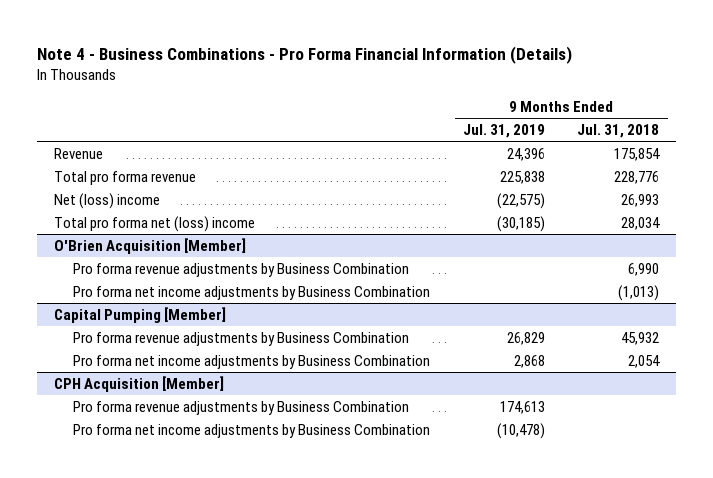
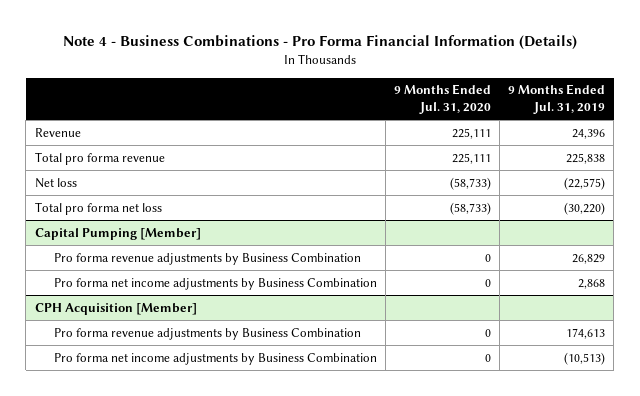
[577,123,660,138] Jul. 31, 2018 -> none
none -> [394,84,492,114] 9 Months Ended Jul. 31, 2020
[53,237,246,254] O'Brien Acquisition [Member] -> none
[73,262,410,277] Pro forma revenue adjustments by Business Combination -> none
[73,285,431,300] Pro forma net income adjustments by Business Combination -> none
[53,192,160,209] Net (loss) income -> [34,177,77,188] Net loss
[53,215,255,232] Total pro forma net (loss) income -> [34,201,162,215] Total pro forma net loss
[496,215,545,232] (30,185) -> [564,201,606,215] (30,220)
[496,422,545,439] (10,478) -> [564,351,606,365] (10,513)

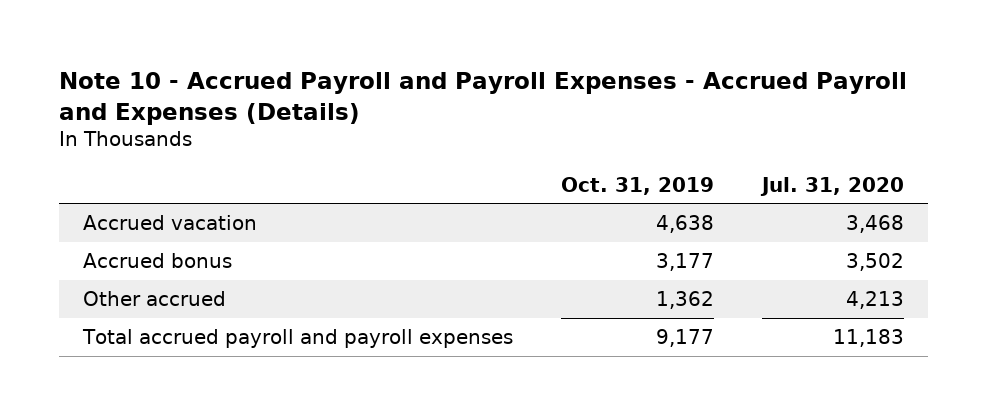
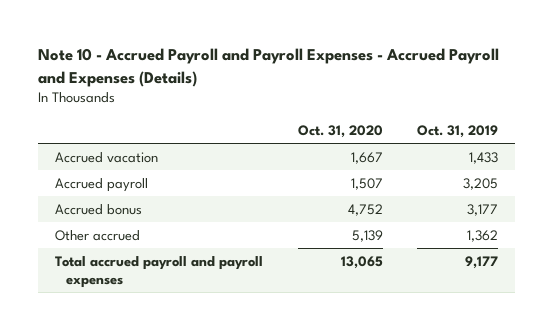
[759,176,904,196] Jul. 31, 2020 -> none
none -> [297,124,383,138] Oct. 31, 2020
[656,215,715,234] 4,638 -> [468,151,498,164] 1,433
none -> [55,177,149,192] Accrued payroll

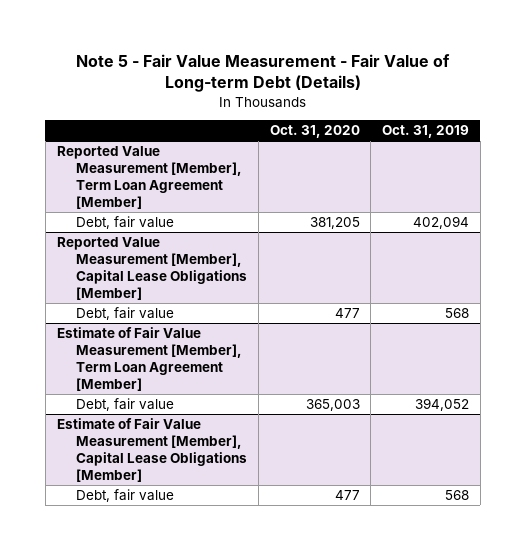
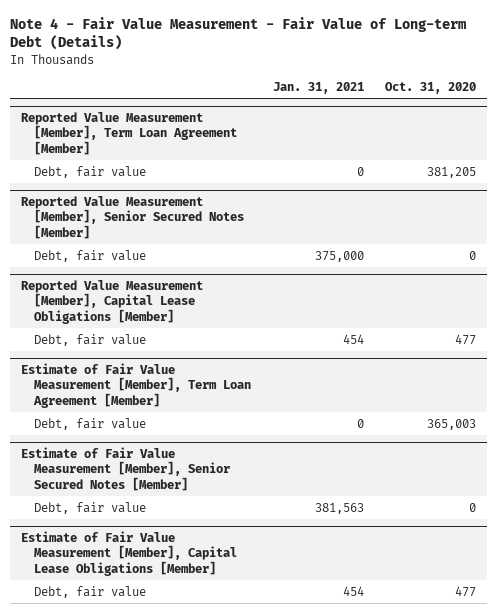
[75,53,450,93] Note 5 - Fair Value Measurement - Fair Value of Long-term Debt (Details) -> [10,16,467,51] Note 4 - Fair Value Measurement - Fair Value of Long-term Debt (Details)
[382,125,470,139] Oct. 31, 2019 -> none
none -> [272,82,364,95] Jan. 31, 2021
none -> [21,196,245,239] Reported Value Measurement [Member], Senior Secured Notes [Member]
none -> [34,249,147,262] Debt, fair value
none -> [21,447,231,491] Estimate of Fair Value Measurement [Member], Senior Secured Notes [Member]
none -> [34,501,147,514] Debt, fair value

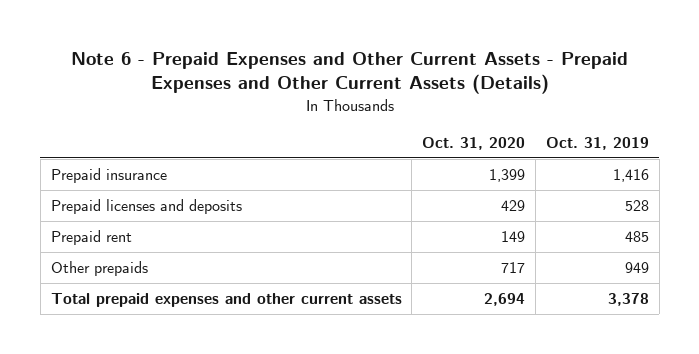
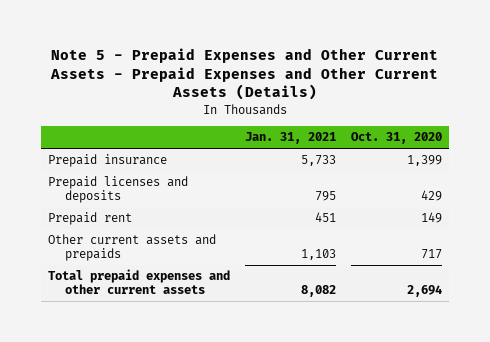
[70,51,628,95] Note 6 - Prepaid Expenses and Other Current Assets - Prepaid Expenses and Other Current Assets (Details) -> [49,47,438,101] Note 5 - Prepaid Expenses and Other Current Assets - Prepaid Expenses and Other Current Assets (Details)
[545,136,649,150] Oct. 31, 2019 -> none
none -> [244,132,336,145] Jan. 31, 2021
[50,261,148,277] Other prepaids -> [48,234,217,262] Other current assets and prepaids

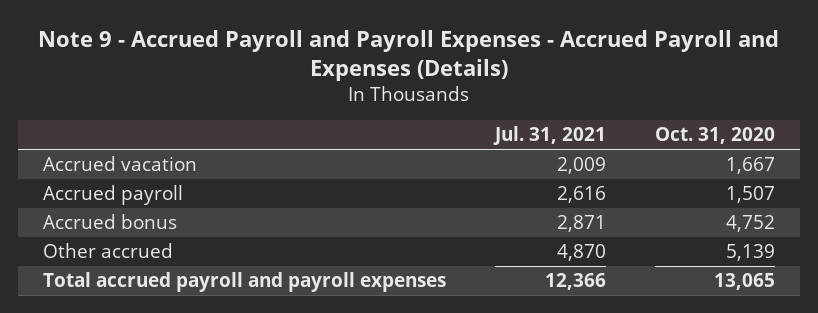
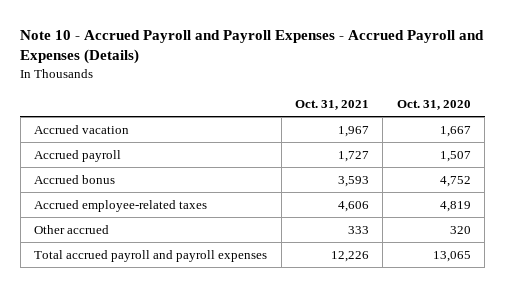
[37,29,779,81] Note 9 - Accrued Payroll and Payroll Expenses - Accrued Payroll and Expenses (Details) -> [20,30,485,65] Note 10 - Accrued Payroll and Payroll Expenses - Accrued Payroll and Expenses (Details)
[492,126,606,146] Jul. 31, 2021 -> none
none -> [294,99,369,110] Oct. 31, 2021
none -> [34,199,208,212] Accrued employee-related taxes
[726,244,776,262] 5,139 -> [449,225,471,234] 320

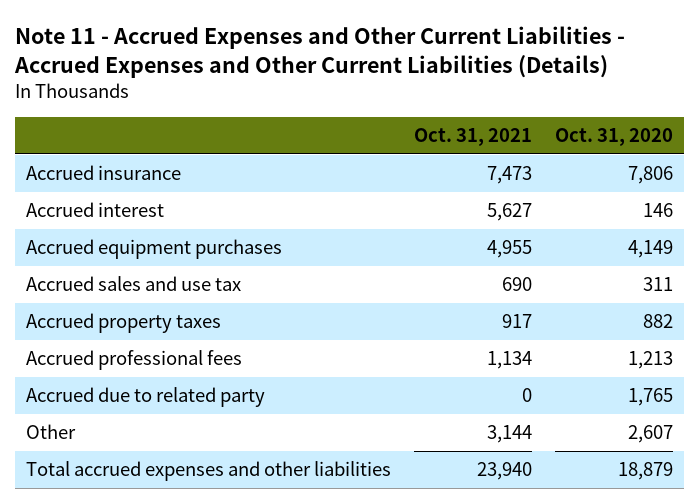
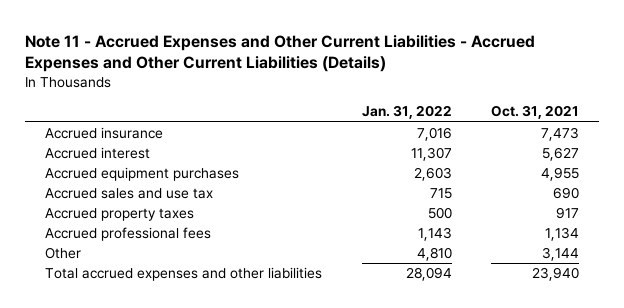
[554,128,673,147] Oct. 31, 2020 -> none
none -> [361,105,452,120] Jan. 31, 2022
[26,387,266,408] Accrued due to related party -> none

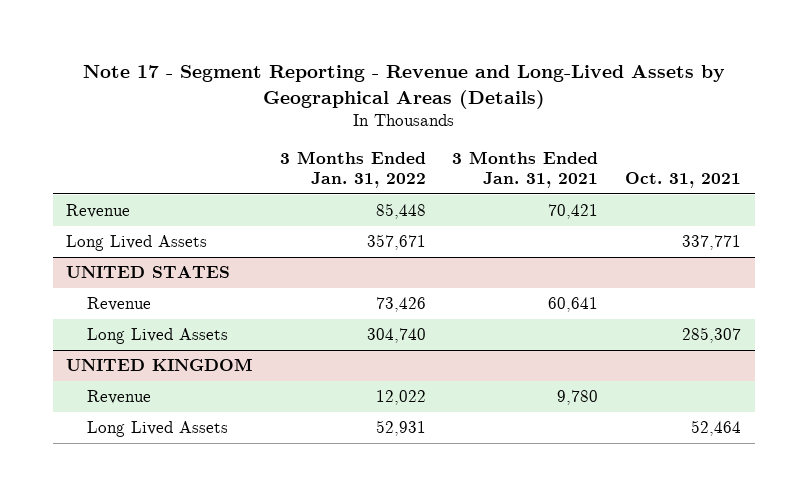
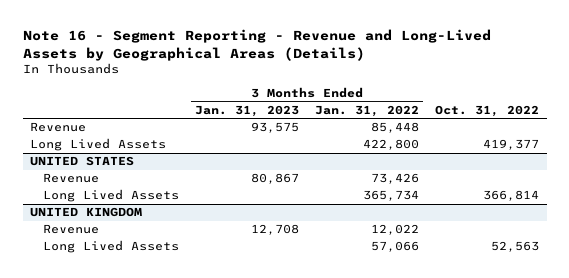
[82,65,725,109] Note 17 - Segment Reporting - Revenue and Long-Lived Assets by Geographical Areas (Details) -> [22,29,491,62] Note 16 - Segment Reporting - Revenue and Long-Lived Assets by Geographical Areas (Details)
[452,151,599,188] 3 Months Ended Jan. 31, 2021 -> none
[625,171,742,188] Oct. 31, 2021 -> none
none -> [195,104,300,117] Jan. 31, 2023
none -> [434,104,539,117] Oct. 31, 2022
[366,234,426,251] 357,671 -> [362,139,419,151] 422,800
[366,328,426,344] 304,740 -> [362,190,419,202] 365,734
[375,420,426,437] 52,931 -> [370,241,419,253] 57,066

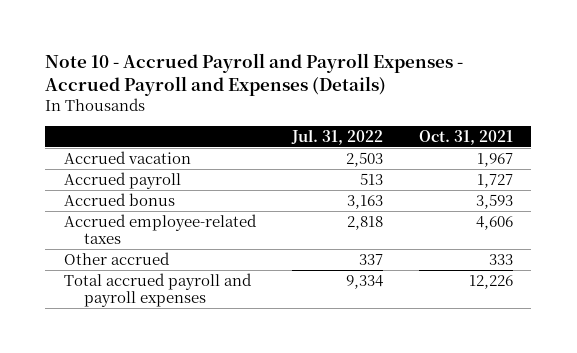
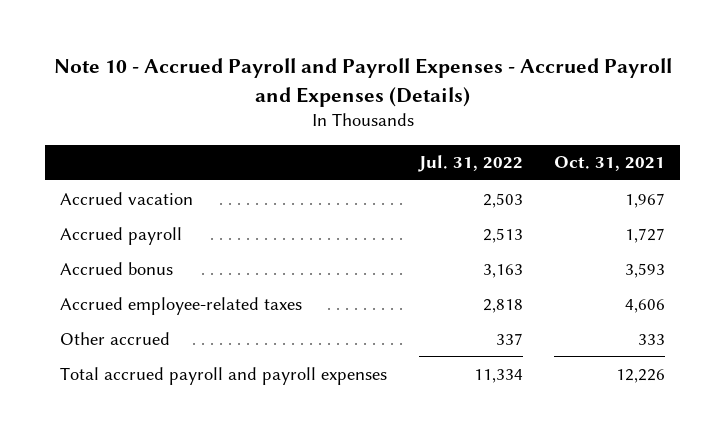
[359,172,383,185] 513 -> [482,227,523,243] 2,513
[345,274,383,289] 9,334 -> [473,368,523,383] 11,334

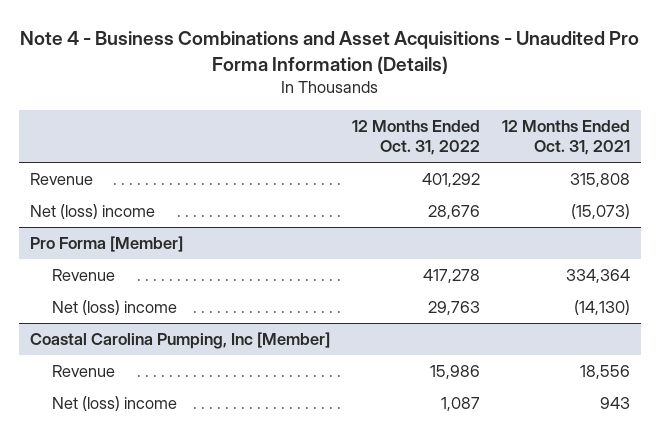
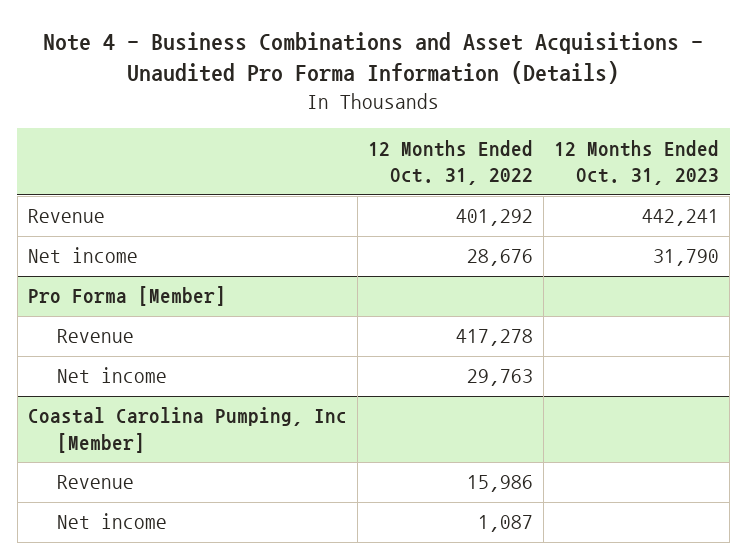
[502,119,631,156] 12 Months Ended Oct. 31, 2021 -> none
none -> [554,139,720,186] 12 Months Ended Oct. 31, 2023
[30,204,156,220] Net (loss) income -> [27,247,138,264] Net income
[52,300,178,316] Net (loss) income -> [56,367,167,384] Net income
[52,396,178,412] Net (loss) income -> [56,513,167,530] Net income

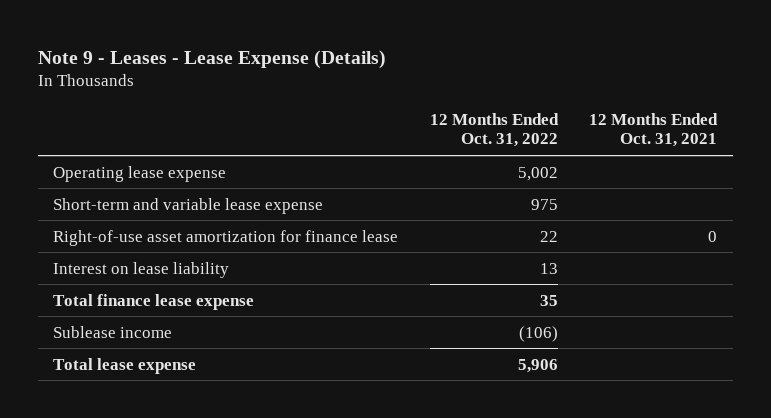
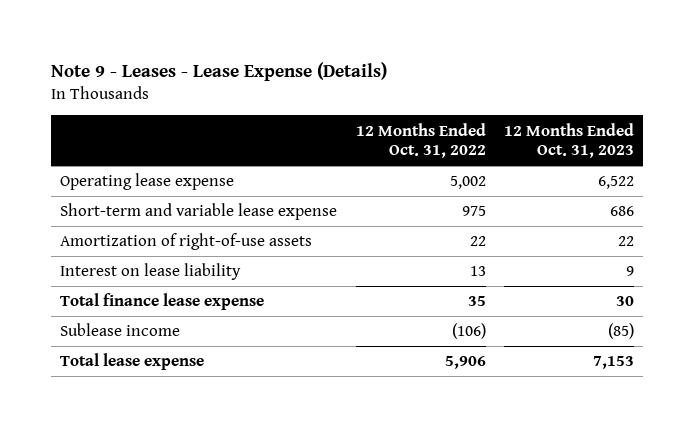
[589,112,719,148] 12 Months Ended Oct. 31, 2021 -> none
none -> [503,122,634,159] 12 Months Ended Oct. 31, 2023
[53,229,399,246] Right-of-use asset amortization for finance lease -> [60,233,313,251] Amortization of right-of-use assets

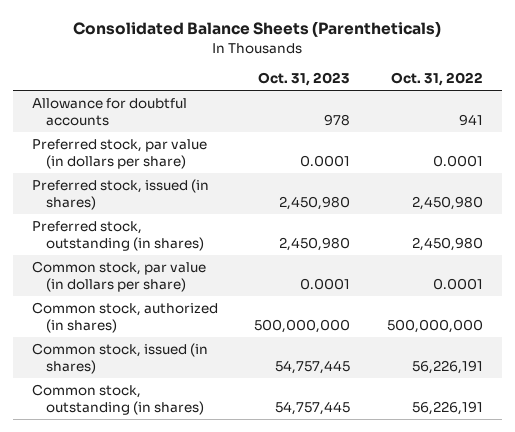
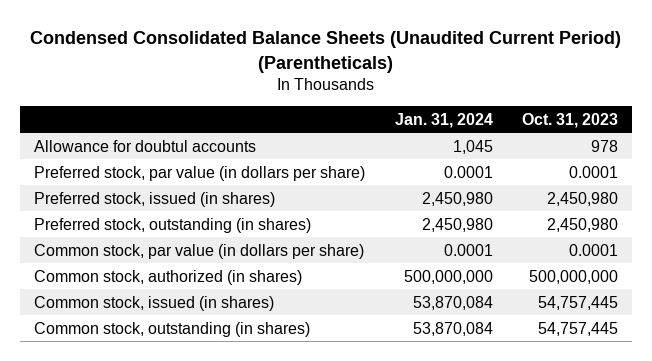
[73,21,442,38] Consolidated Balance Sheets (Parentheticals) -> [30,31,622,73] Condensed Consolidated Balance Sheets (Unaudited Current Period) (Parentheticals)
[391,72,484,87] Oct. 31, 2022 -> none
none -> [394,112,493,128] Jan. 31, 2024
[31,97,187,127] Allowance for doubtful accounts -> [34,139,257,152] Allowance for doubtul accounts

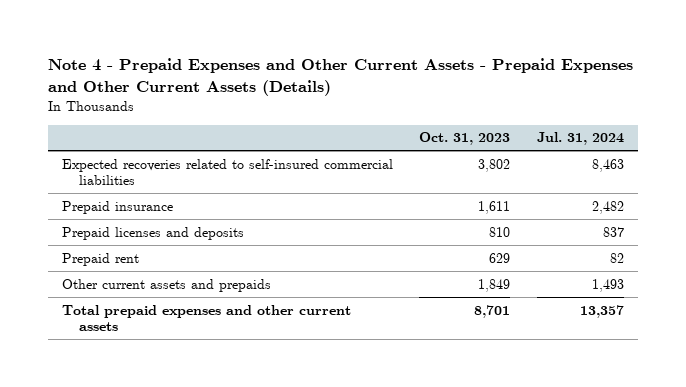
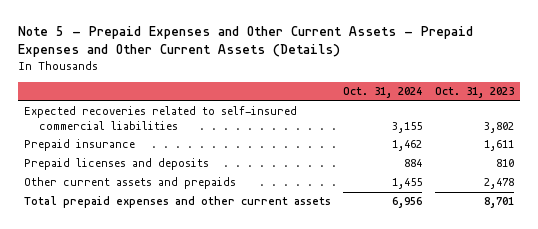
[48,57,634,96] Note 4 - Prepaid Expenses and Other Current Assets - Prepaid Expenses and Other Current Assets (Details) -> [18,26,474,58] Note 5 - Prepaid Expenses and Other Current Assets - Prepaid Expenses and Other Current Assets (Details)
[537,132,625,146] Jul. 31, 2024 -> none
none -> [343,87,423,99] Oct. 31, 2024
[61,252,139,266] Prepaid rent -> none
[478,278,511,292] 1,849 -> [483,178,514,190] 2,478

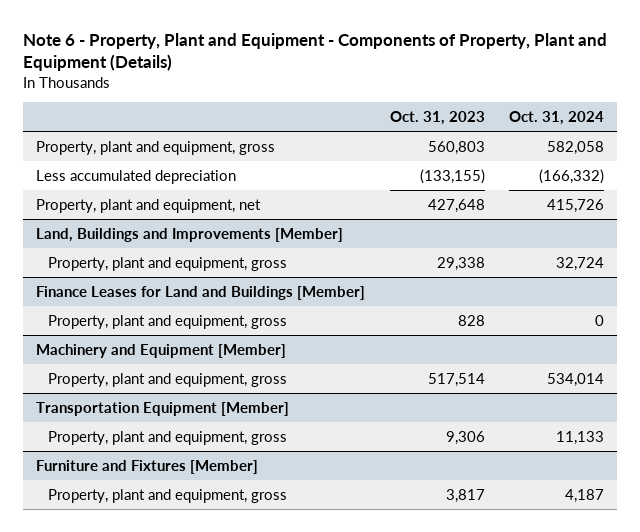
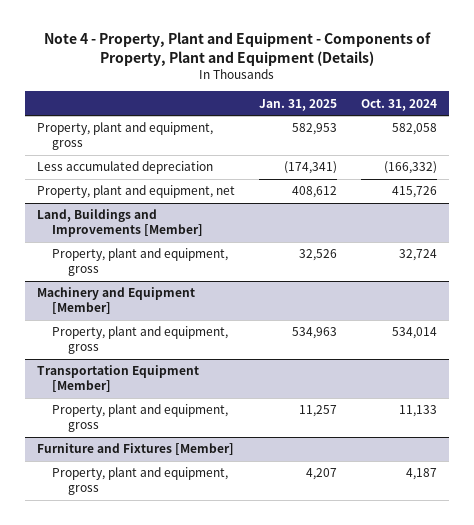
[23,32,608,72] Note 6 - Property, Plant and Equipment - Components of Property, Plant and Equipment (Details) -> [43,31,431,66] Note 4 - Property, Plant and Equipment - Components of Property, Plant and Equipment (Details)
[389,110,485,125] Oct. 31, 2023 -> none
none -> [258,98,337,111] Jan. 31, 2025
[35,285,365,300] Finance Leases for Land and Buildings [Member] -> none
[48,314,288,329] Property, plant and equipment, gross -> none

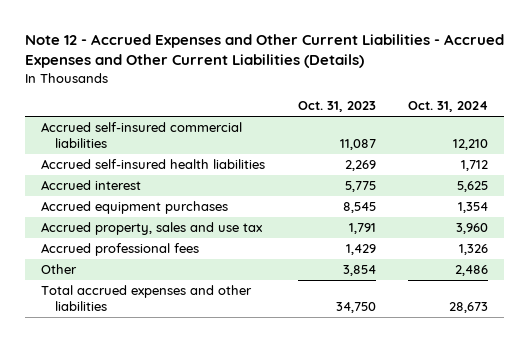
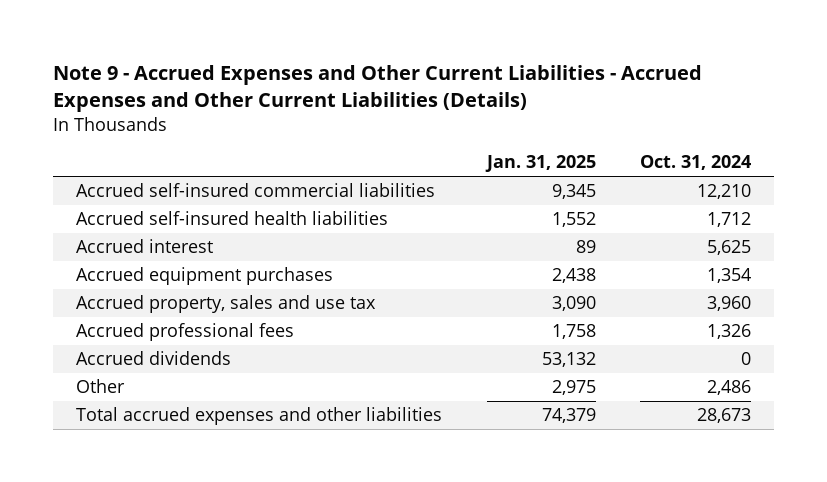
[25,34,505,69] Note 12 - Accrued Expenses and Other Current Liabilities - Accrued Expenses and Other Current Liabilities (Details) -> [53,65,703,113] Note 9 - Accrued Expenses and Other Current Liabilities - Accrued Expenses and Other Current Liabilities (Details)
[297,101,376,113] Oct. 31, 2023 -> none
none -> [484,155,596,173] Jan. 31, 2025
none -> [75,351,231,366] Accrued dividends

